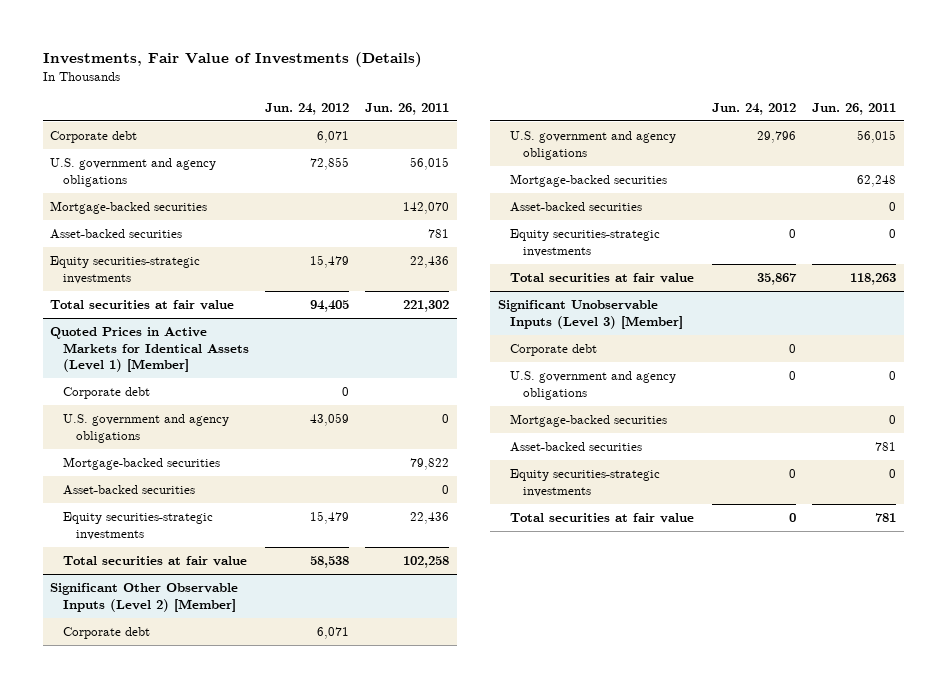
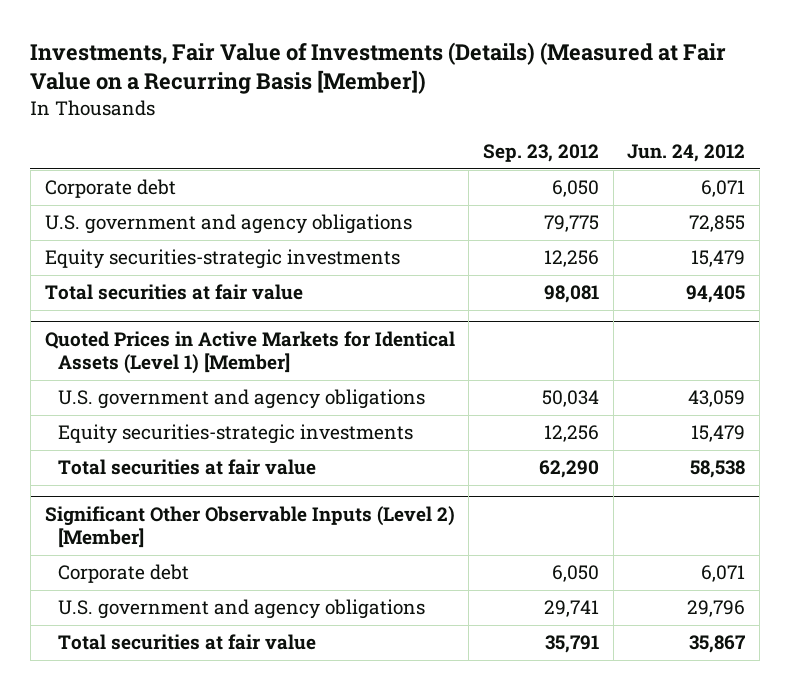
[42,51,422,67] Investments, Fair Value of Investments (Details) -> [30,41,727,95] Investments, Fair Value of Investments (Details) (Measured at Fair Value on a Recurring Basis [Member])
[364,102,449,115] Jun. 26, 2011 -> none
none -> [482,144,599,163] Sep. 23, 2012
[50,201,208,215] Mortgage-backed securities -> none
[50,229,183,240] Asset-backed securities -> none
[63,387,151,400] Corporate debt -> none
[63,457,221,471] Mortgage-backed securities -> none
[63,485,196,496] Asset-backed securities -> none
[510,174,668,188] Mortgage-backed securities -> none
[510,202,643,213] Asset-backed securities -> none
[510,229,661,257] Equity securities-strategic investments -> none
[497,300,684,329] Significant Unobservable Inputs (Level 3) [Member] -> none
[510,344,598,357] Corporate debt -> none
[510,371,677,400] U.S. government and agency obligations -> none
[510,414,668,428] Mortgage-backed securities -> none
[510,442,643,453] Asset-backed securities -> none
[510,469,661,497] Equity securities-strategic investments -> none
[510,513,695,524] Total securities at fair value -> none

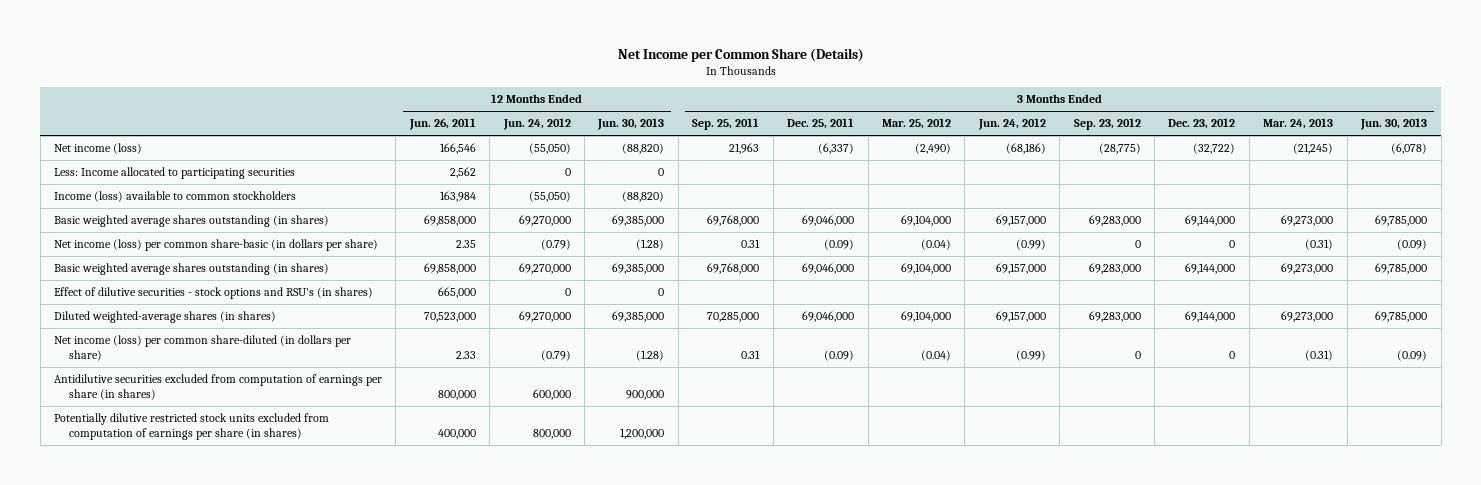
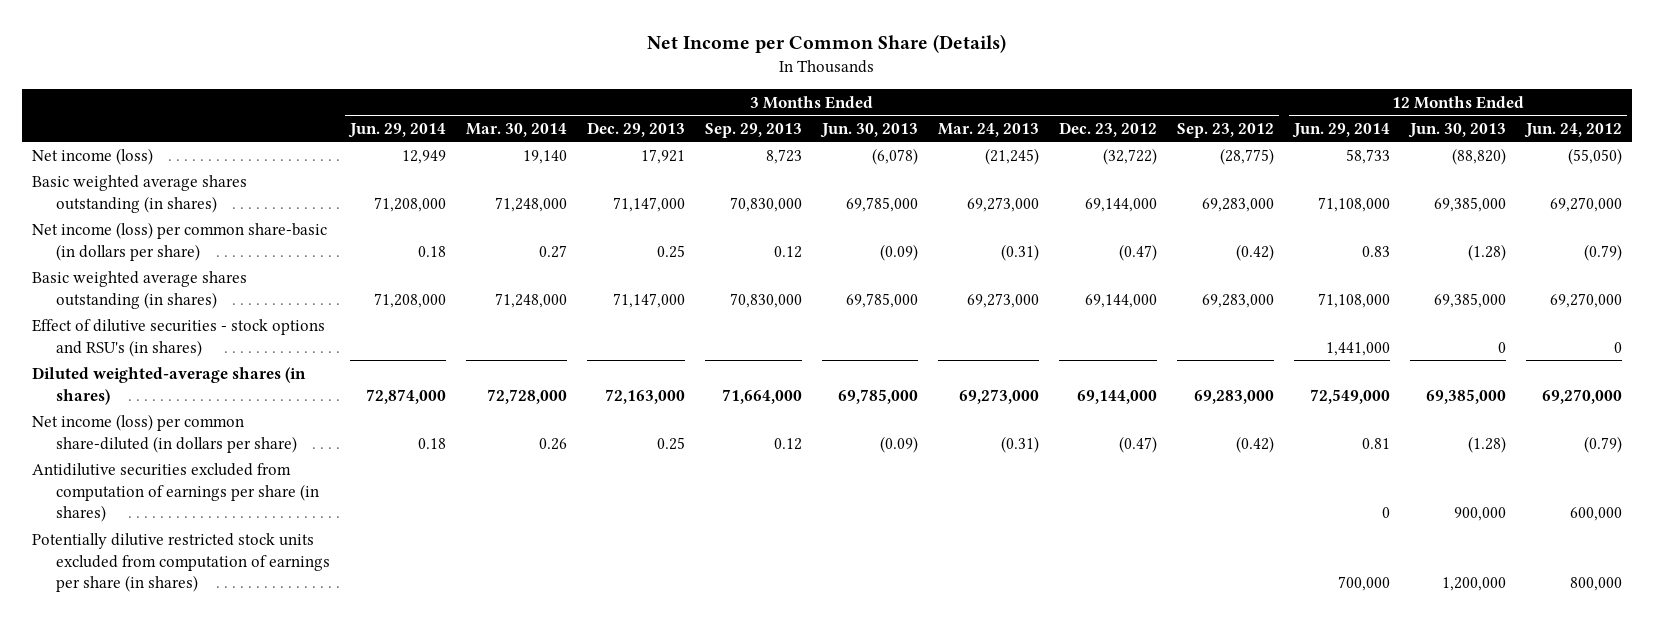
[408,118,476,131] Jun. 26, 2011 -> none
[692,118,760,131] Sep. 25, 2011 -> none
[787,118,855,130] Dec. 25, 2011 -> none
[881,118,951,130] Mar. 25, 2012 -> none
[977,118,1046,131] Jun. 24, 2012 -> none
none -> [347,122,446,138] Jun. 29, 2014
none -> [465,122,567,137] Mar. 30, 2014
none -> [587,121,686,137] Dec. 29, 2013
none -> [705,122,803,138] Sep. 29, 2013
none -> [1292,122,1391,138] Jun. 29, 2014
[53,167,295,180] Less: Income allocated to participating securities -> none
[53,191,296,203] Income (loss) available to common stockholders -> none
[1134,240,1141,249] 0 -> [1236,243,1275,261] (0.42)
[1229,240,1236,249] 0 -> [1119,243,1158,261] (0.47)
[1134,350,1141,359] 0 -> [1236,435,1275,453] (0.42)
[1229,350,1236,359] 0 -> [1119,435,1158,453] (0.47)

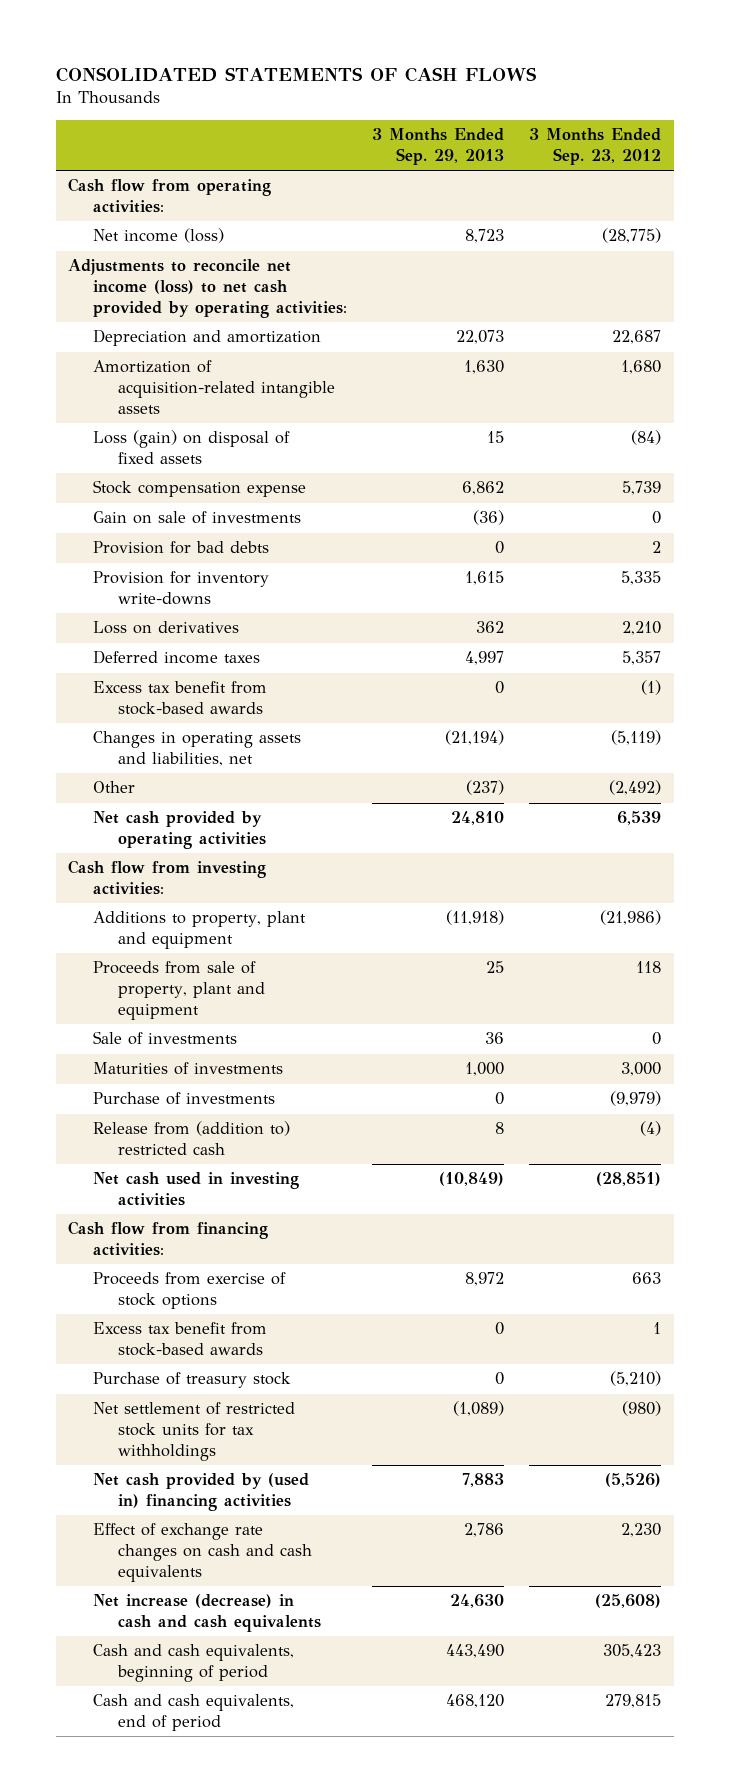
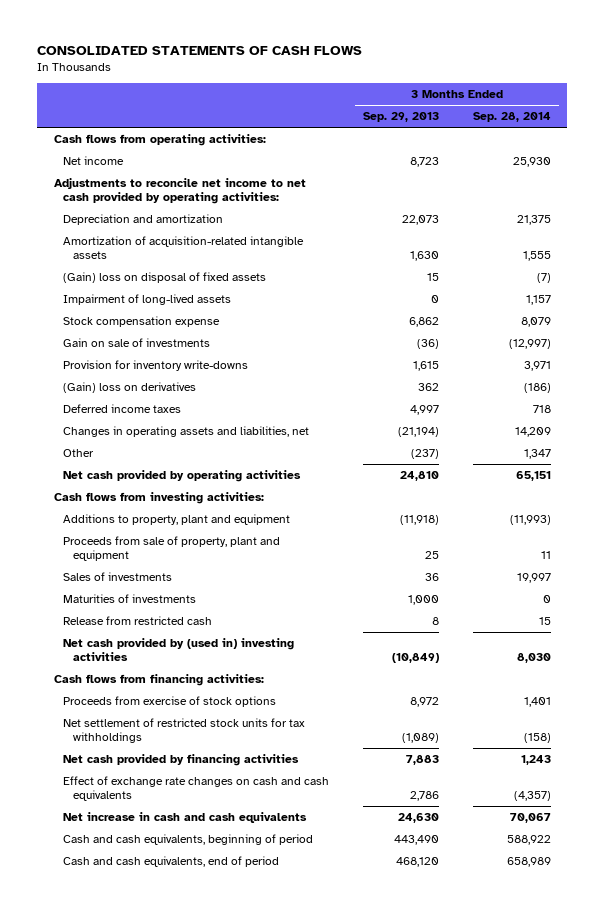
[529,128,662,166] 3 Months Ended Sep. 23, 2012 -> none
none -> [472,112,551,123] Sep. 28, 2014
[68,178,272,214] Cash flow from operating activities: -> [53,134,266,147] Cash flows from operating activities:
[93,228,225,244] Net income (loss) -> [63,156,125,166] Net income
[68,259,348,319] Adjustments to reconcile net income (loss) to net cash provided by operating activities: -> [53,178,306,205] Adjustments to reconcile net income to net cash provided by operating activities:
[93,430,291,465] Loss (gain) on disposal of fixed assets -> [63,272,267,284] (Gain) loss on disposal of fixed assets
none -> [63,294,232,306] Impairment of long-lived assets
[93,541,270,555] Provision for bad debts -> none
[93,621,240,635] Loss on derivatives -> [63,382,197,394] (Gain) loss on derivatives
[93,681,268,716] Excess tax benefit from stock-based awards -> none
[68,860,267,896] Cash flow from investing activities: -> [53,492,264,505] Cash flows from investing activities:
[93,1031,238,1046] Sale of investments -> [63,572,173,582] Sales of investments
[93,1092,276,1106] Purchase of investments -> none
[93,1121,291,1156] Release from (addition to) restricted cash -> [63,616,213,626] Release from restricted cash
[93,1172,300,1207] Net cash used in investing activities -> [63,638,295,662] Net cash provided by (used in) investing activities
[68,1221,269,1257] Cash flow from financing activities: -> [53,674,264,687] Cash flows from financing activities:
[93,1322,268,1357] Excess tax benefit from stock-based awards -> none
[93,1372,292,1389] Purchase of treasury stock -> none
[93,1473,310,1512] Net cash provided by (used in) financing activities -> [63,754,300,767] Net cash provided by financing activities
[93,1594,322,1633] Net increase (decrease) in cash and cash equivalents -> [63,812,308,824] Net increase in cash and cash equivalents

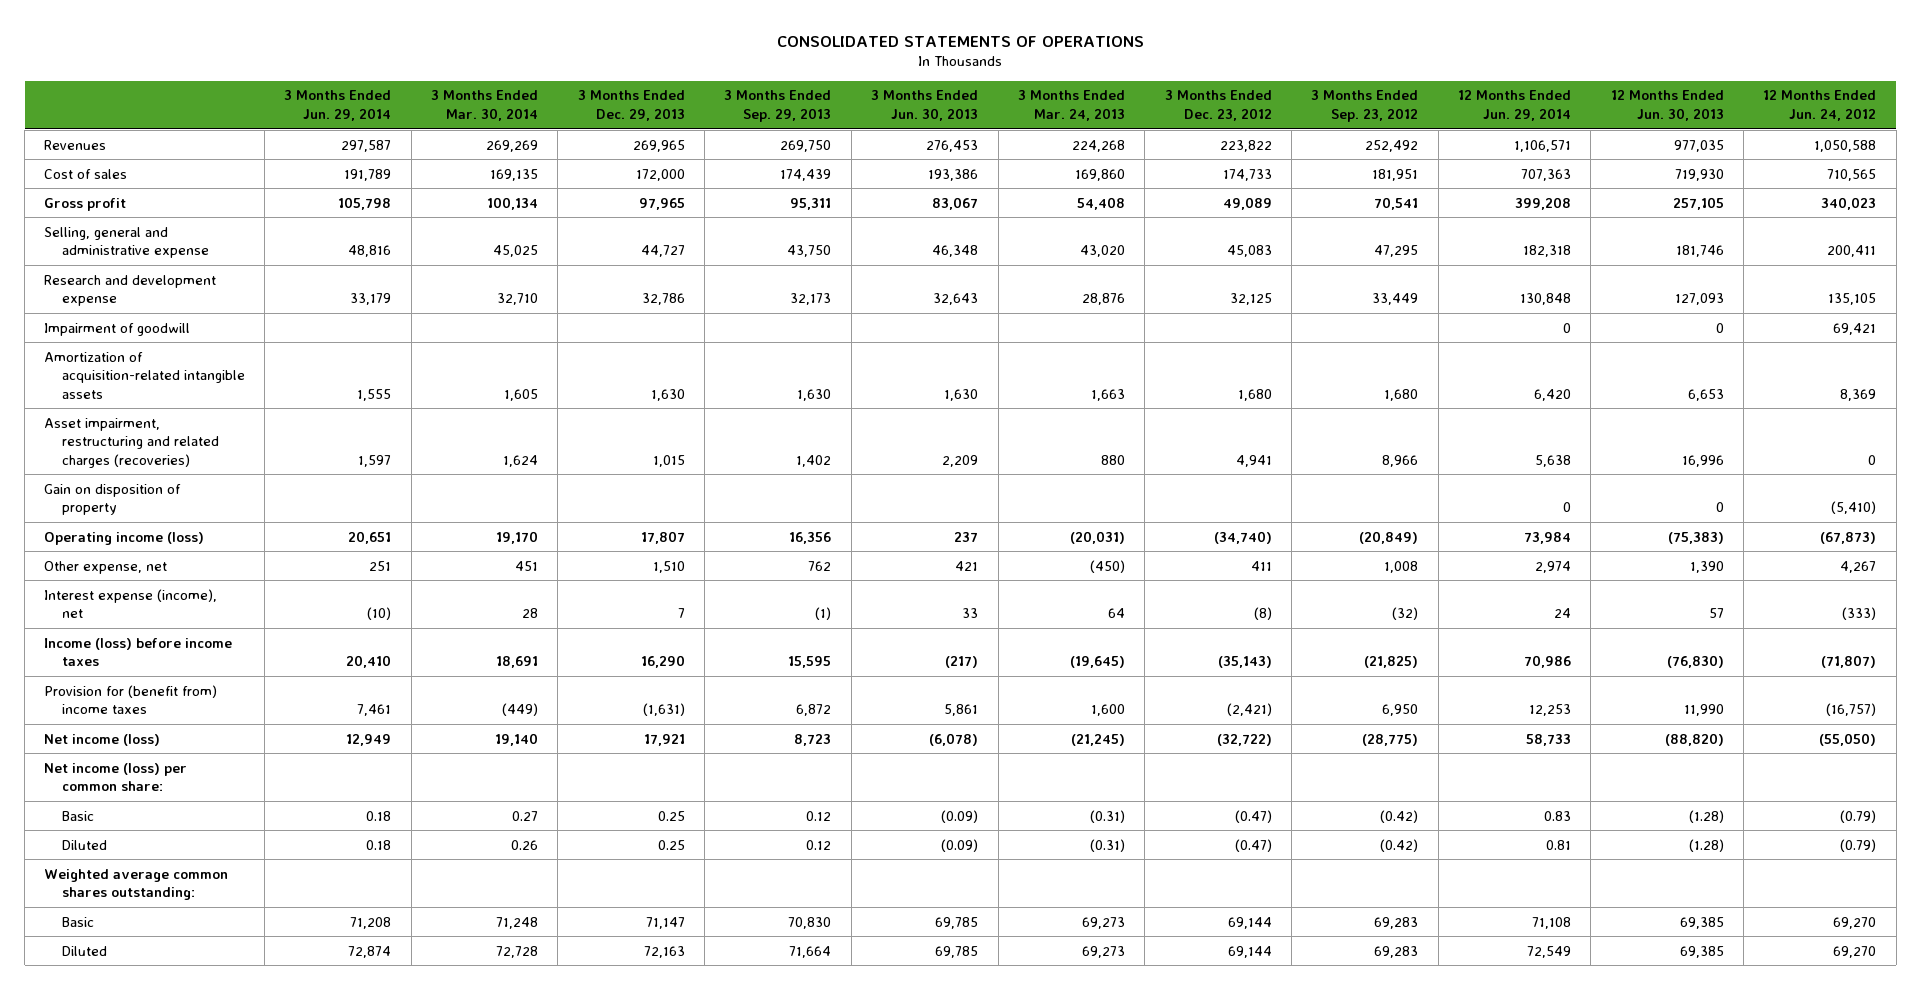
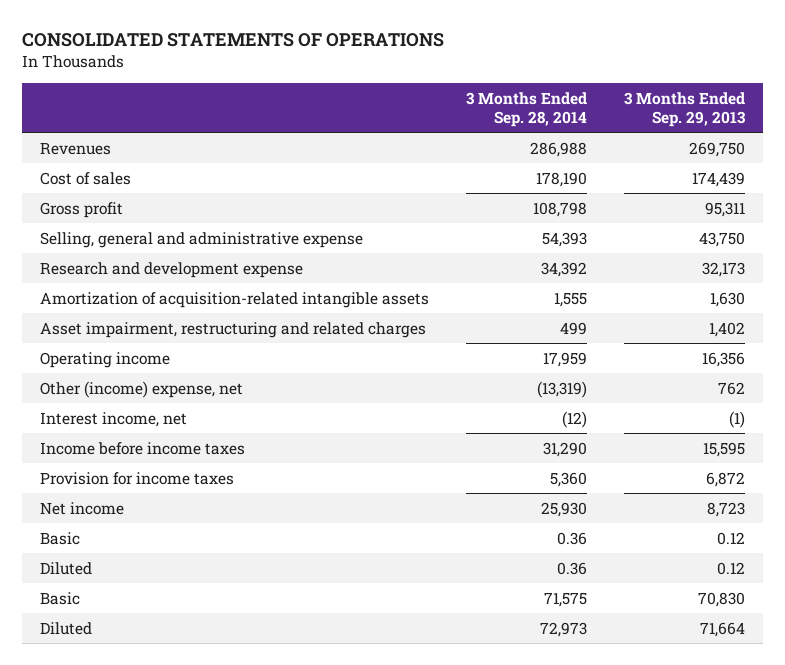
[284,90,392,121] 3 Months Ended Jun. 29, 2014 -> none
[431,90,539,121] 3 Months Ended Mar. 30, 2014 -> none
[577,90,685,121] 3 Months Ended Dec. 29, 2013 -> none
[871,90,979,121] 3 Months Ended Jun. 30, 2013 -> none
[1017,90,1125,121] 3 Months Ended Mar. 24, 2013 -> none
[1164,90,1272,121] 3 Months Ended Dec. 23, 2012 -> none
[1311,90,1419,122] 3 Months Ended Sep. 23, 2012 -> none
[1458,90,1572,121] 12 Months Ended Jun. 29, 2014 -> none
[1610,90,1724,121] 12 Months Ended Jun. 30, 2013 -> none
[1763,90,1877,121] 12 Months Ended Jun. 24, 2012 -> none
none -> [465,91,587,127] 3 Months Ended Sep. 28, 2014
[44,322,191,336] Impairment of goodwill -> none
[44,483,182,516] Gain on disposition of property -> none
[44,762,188,792] Net income (loss) per common share: -> none
[44,417,219,468] Asset impairment, restructuring and related charges (recoveries) -> [40,321,427,338] Asset impairment, restructuring and related charges
[44,531,205,545] Operating income (loss) -> [40,351,171,368] Operating income
[44,560,168,574] Other expense, net -> [40,380,244,398] Other (income) expense, net
[44,588,218,619] Interest expense (income), net -> [40,411,188,427] Interest income, net
[44,637,233,667] Income (loss) before income taxes -> [40,441,246,455] Income before income taxes
[44,684,218,715] Provision for (benefit from) income taxes -> [40,471,235,485] Provision for income taxes
[44,733,161,746] Net income (loss) -> [40,501,125,515] Net income
[44,868,229,901] Weighted average common shares outstanding: -> none

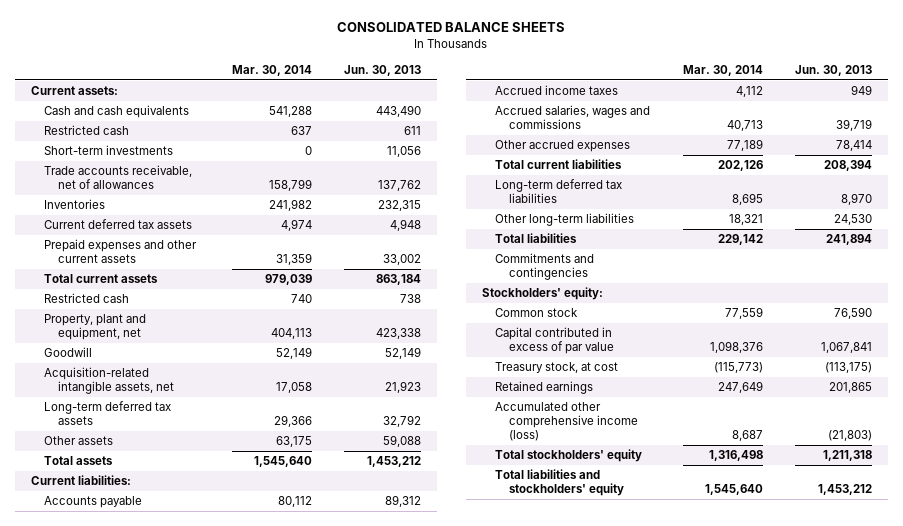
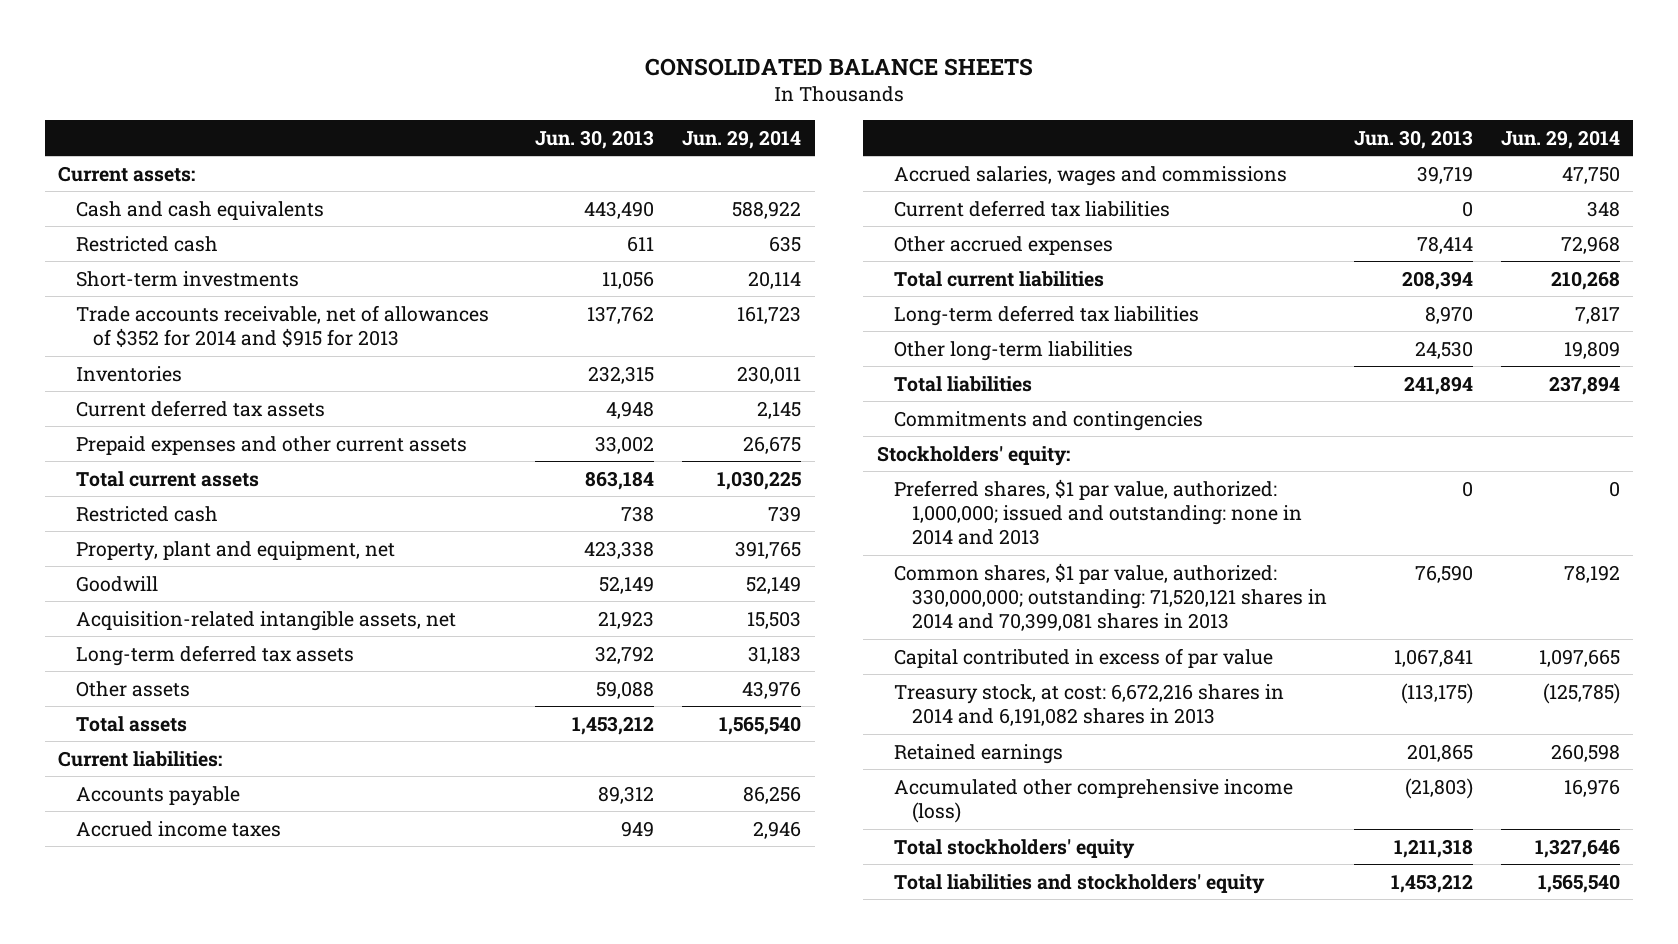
[231,64,312,76] Mar. 30, 2014 -> none
none -> [681,129,801,149] Jun. 29, 2014
[44,165,193,190] Trade accounts receivable, net of allowances -> [75,304,489,347] Trade accounts receivable, net of allowances of $352 for 2014 and $915 for 2013
none -> [894,199,1171,217] Current deferred tax liabilities
none -> [894,478,1302,546] Preferred shares, $1 par value, authorized: 1,000,000; issued and outstanding: none in 2014 and 2013
[495,308,579,318] Common stock -> [894,562,1327,632] Common shares, $1 par value, authorized: 330,000,000; outstanding: 71,520,121 shares in 2014 and 70,399,081 shares in 2013
[495,362,619,374] Treasury stock, at cost -> [894,683,1285,726] Treasury stock, at cost: 6,672,216 shares in 2014 and 6,191,082 shares in 2013

